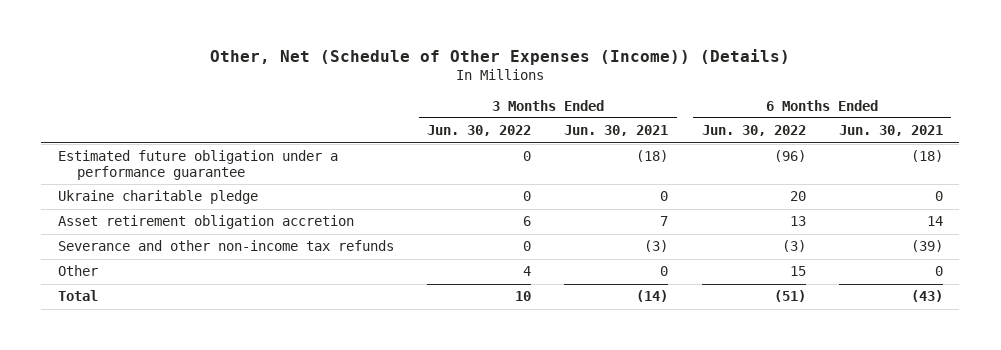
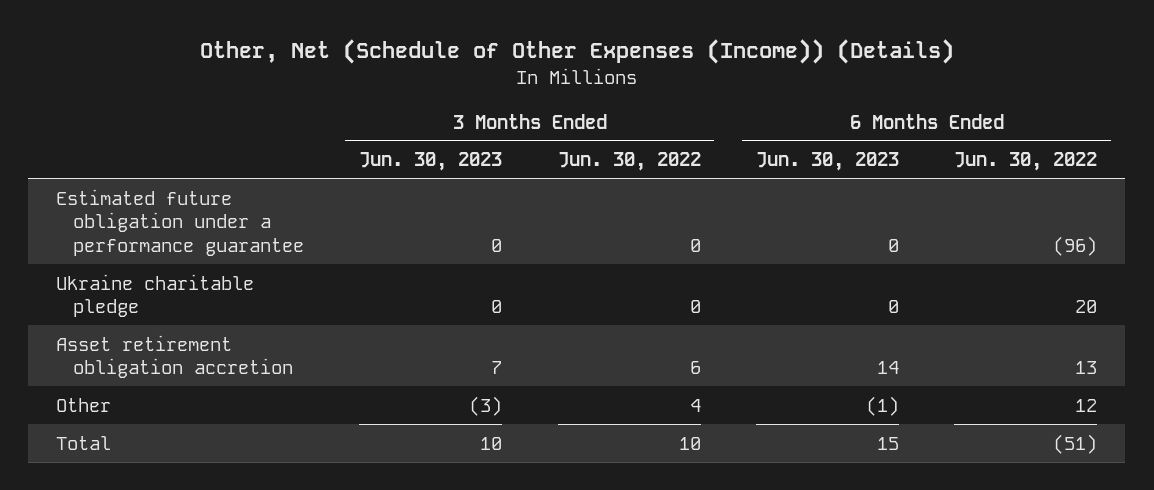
[564,125,669,137] Jun. 30, 2021 -> none
[838,125,943,137] Jun. 30, 2021 -> none
none -> [359,152,503,172] Jun. 30, 2023
none -> [756,152,900,172] Jun. 30, 2023
[57,240,394,252] Severance and other non-income tax refunds -> none
[789,266,806,277] 15 -> [1075,398,1098,412] 12

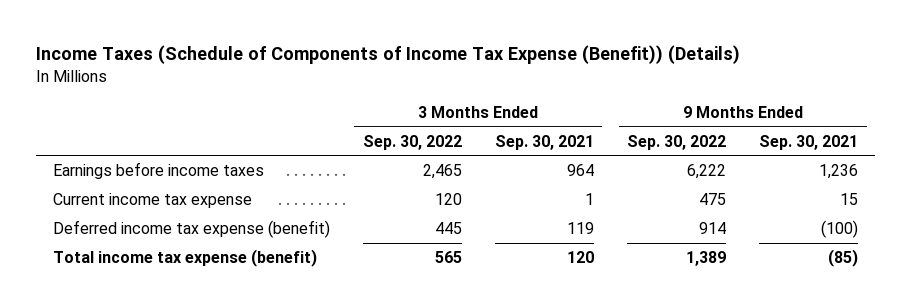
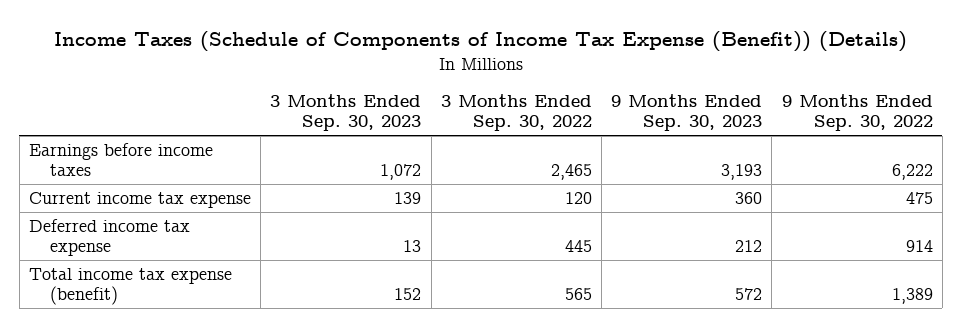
[494,134,594,150] Sep. 30, 2021 -> none
[759,134,859,150] Sep. 30, 2021 -> none
none -> [270,93,422,132] 3 Months Ended Sep. 30, 2023
none -> [611,93,763,132] 9 Months Ended Sep. 30, 2023
[52,220,330,239] Deferred income tax expense (benefit) -> [29,218,191,257] Deferred income tax expense

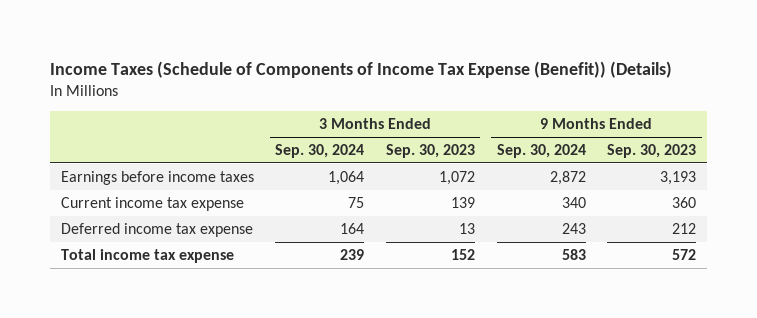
[440,93,592,132] 3 Months Ended Sep. 30, 2022 -> none
[781,93,933,132] 9 Months Ended Sep. 30, 2022 -> none
none -> [275,144,365,159] Sep. 30, 2024
none -> [496,144,586,159] Sep. 30, 2024
[29,267,233,306] Total income tax expense (benefit) -> [60,248,234,263] Total income tax expense

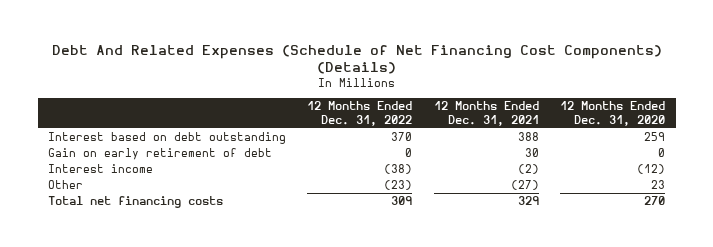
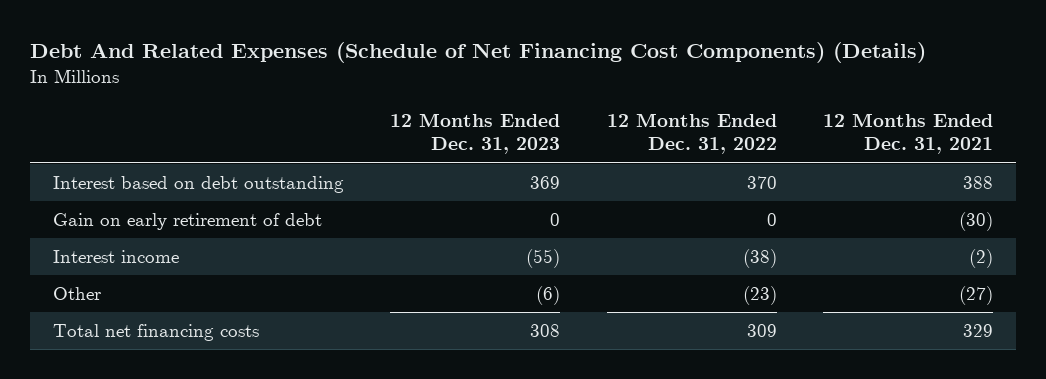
[559,101,665,126] 12 Months Ended Dec. 31, 2020 -> none
none -> [390,112,561,155] 12 Months Ended Dec. 31, 2023
[524,148,539,158] 30 -> [959,211,994,231] (30)

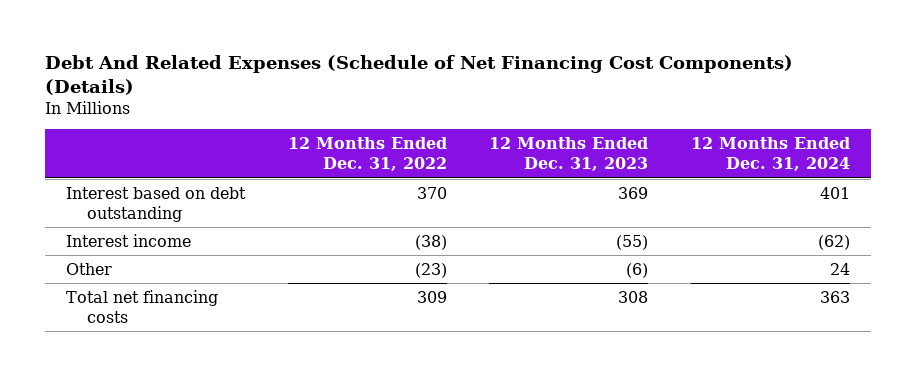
[823,112,994,155] 12 Months Ended Dec. 31, 2021 -> none
none -> [690,137,850,171] 12 Months Ended Dec. 31, 2024
[53,212,323,230] Gain on early retirement of debt -> none

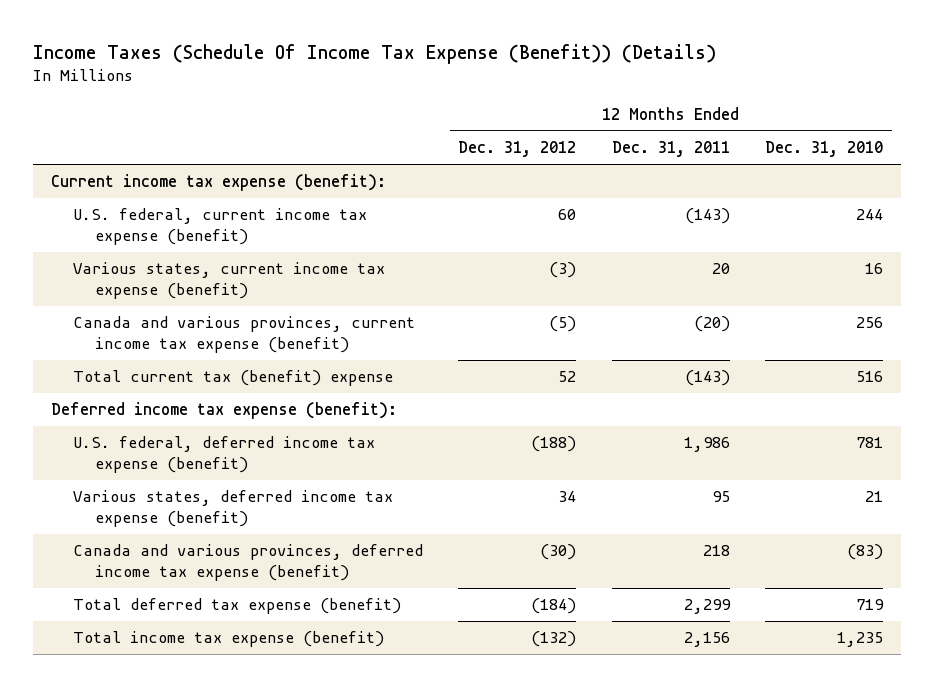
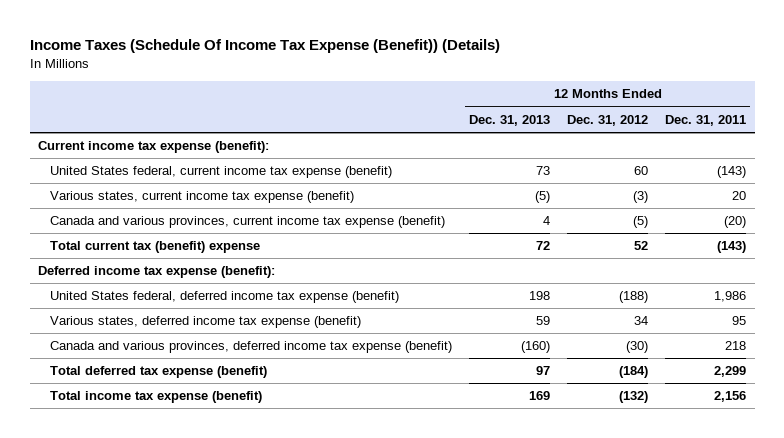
[764,141,883,158] Dec. 31, 2010 -> none
none -> [469,114,551,126] Dec. 31, 2013
[73,208,368,245] U.S. federal, current income tax expense (benefit) -> [50,166,393,179] United States federal, current income tax expense (benefit)
[73,436,376,473] U.S. federal, deferred income tax expense (benefit) -> [50,291,400,304] United States federal, deferred income tax expense (benefit)

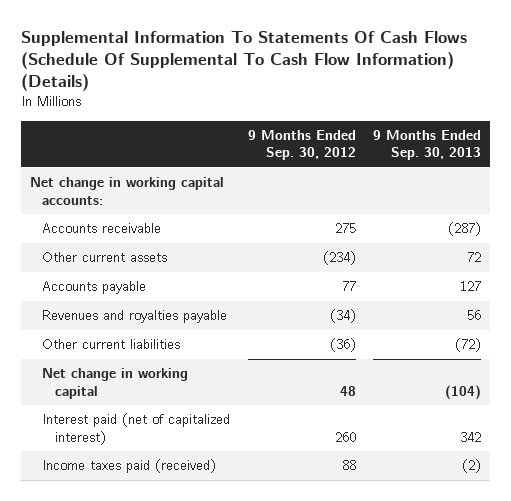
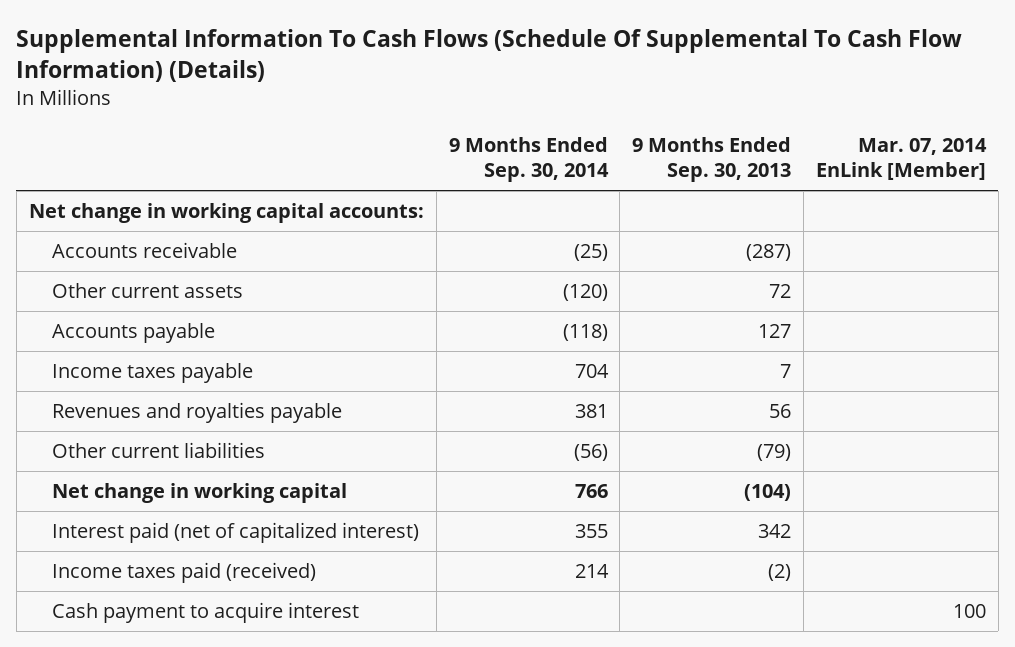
[20,30,467,92] Supplemental Information To Statements Of Cash Flows (Schedule Of Supplemental To Cash Flow Information) (Details) -> [16,29,963,82] Supplemental Information To Cash Flows (Schedule Of Supplemental To Cash Flow Information) (Details)
[247,129,356,161] 9 Months Ended Sep. 30, 2012 -> none
none -> [448,136,609,183] 9 Months Ended Sep. 30, 2014
none -> [816,137,988,181] Mar. 07, 2014 EnLink [Member]
none -> [52,363,254,384] Income taxes payable
[455,338,482,353] (72) -> [757,444,792,462] (79)
none -> [52,602,360,624] Cash payment to acquire interest

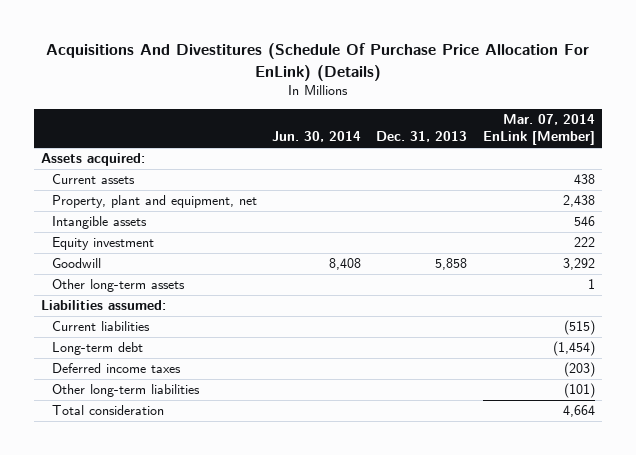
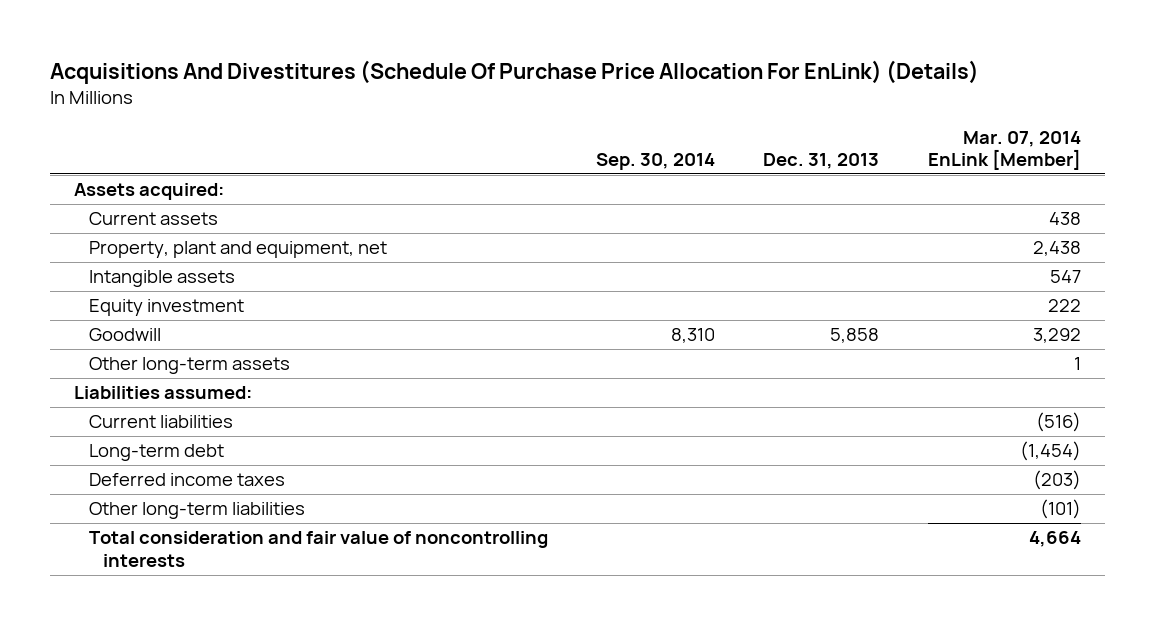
[272,131,362,143] Jun. 30, 2014 -> none
none -> [596,153,716,171] Sep. 30, 2014
[573,216,595,227] 546 -> [1049,270,1081,284] 547
[563,320,595,336] (515) -> [1035,412,1081,433] (516)
[51,405,164,416] Total consideration -> [88,531,548,567] Total consideration and fair value of noncontrolling interests

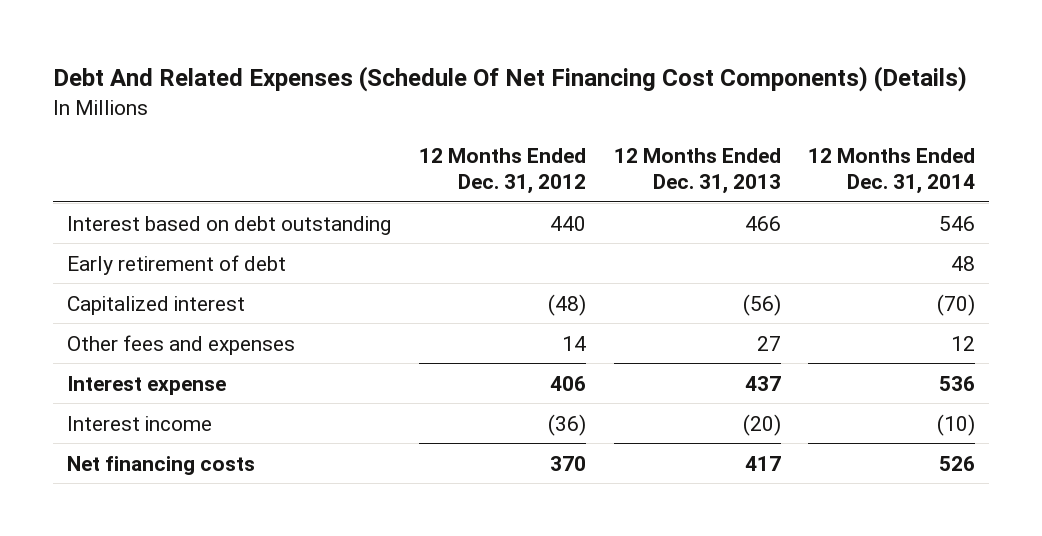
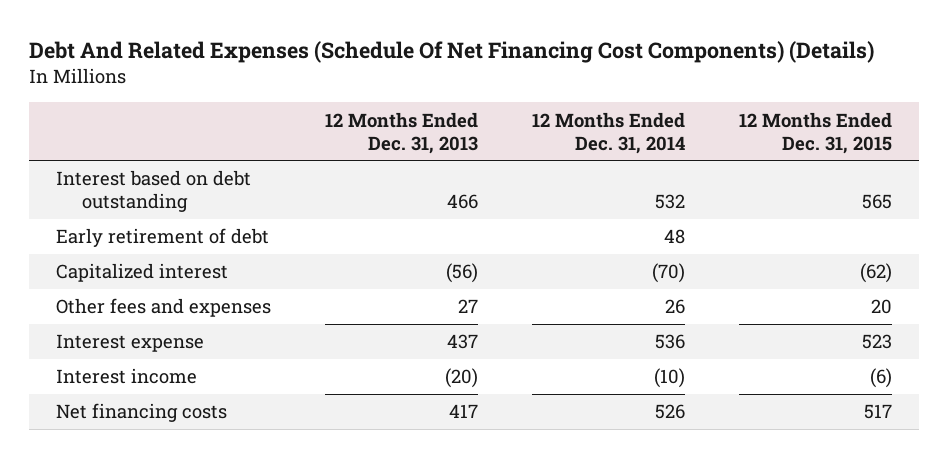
[418,148,586,195] 12 Months Ended Dec. 31, 2012 -> none
none -> [739,111,893,154] 12 Months Ended Dec. 31, 2015
[939,215,976,231] 546 -> [655,194,686,210] 532
[951,335,976,351] 12 -> [665,299,686,315] 26

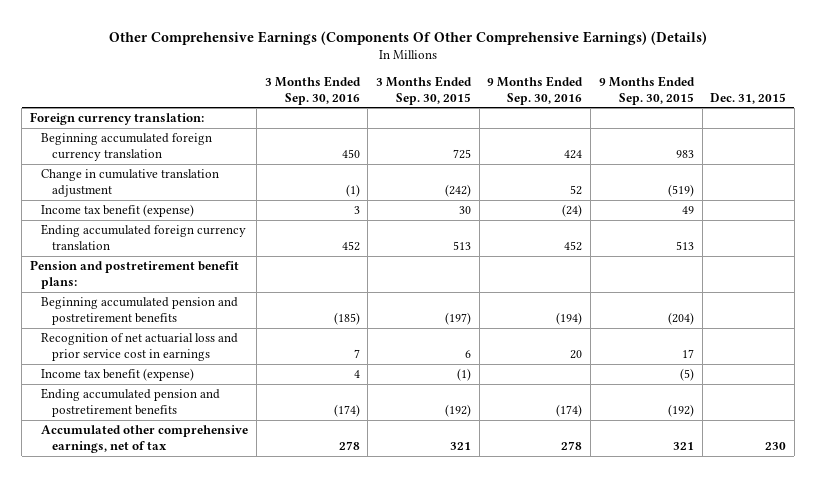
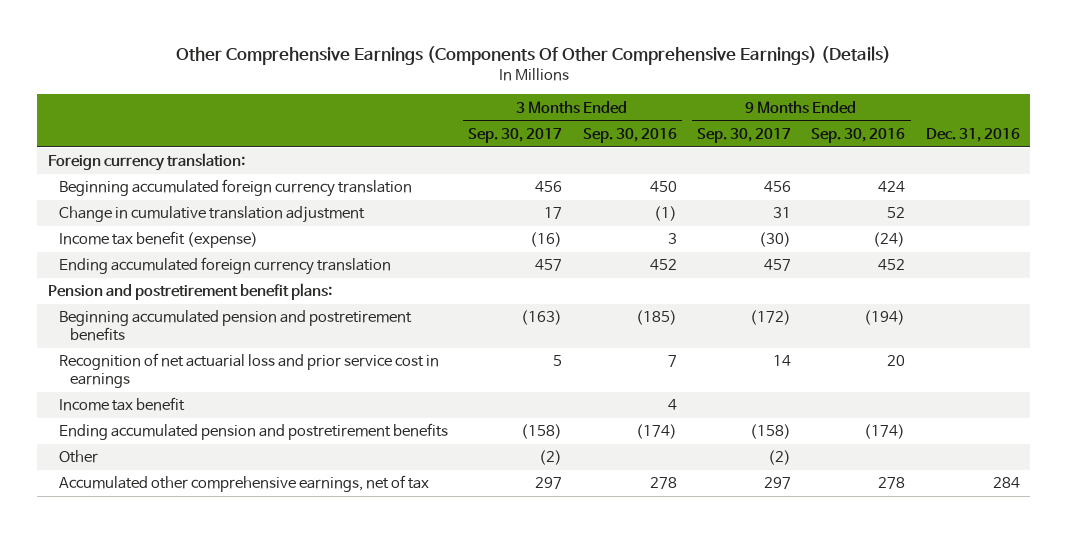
[376,75,473,105] 3 Months Ended Sep. 30, 2015 -> none
[598,75,695,105] 9 Months Ended Sep. 30, 2015 -> none
[710,92,787,104] Dec. 31, 2015 -> none
none -> [468,127,563,143] Sep. 30, 2017
none -> [696,127,791,143] Sep. 30, 2017
none -> [925,127,1020,142] Dec. 31, 2016
[41,367,195,381] Income tax benefit (expense) -> [58,397,185,412] Income tax benefit
none -> [58,450,98,464] Other

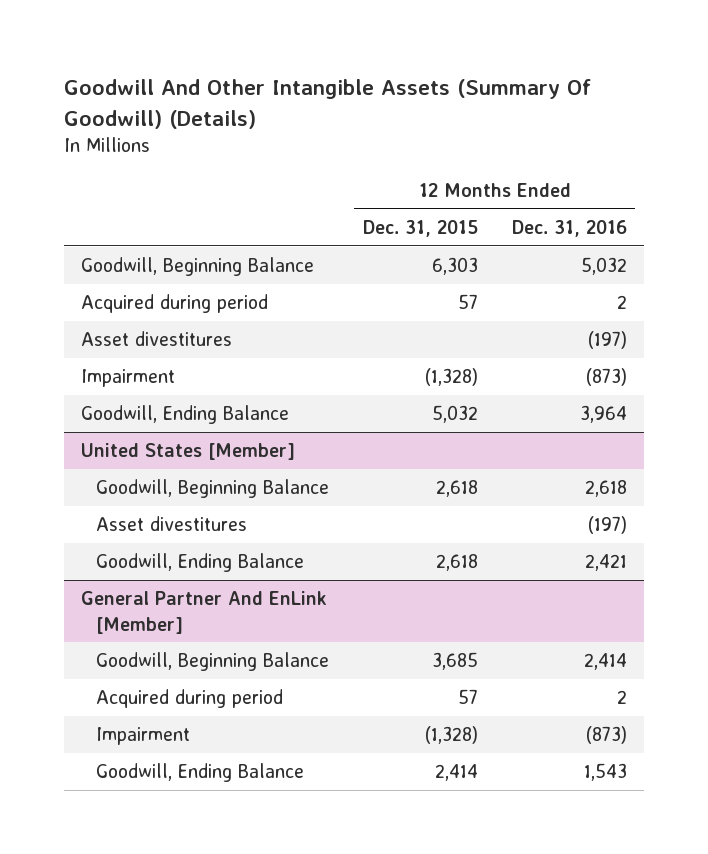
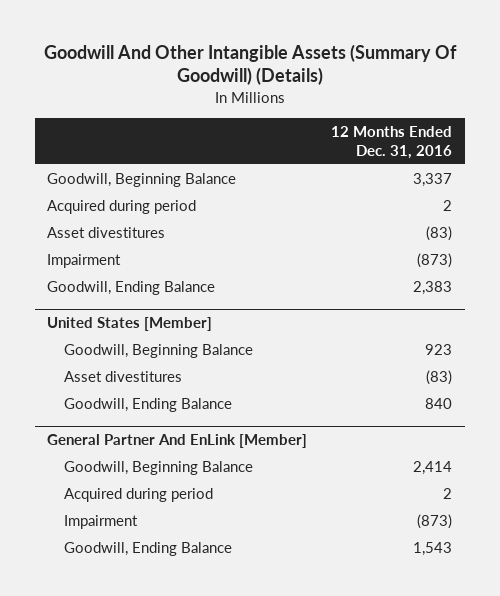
[362,219,478,237] Dec. 31, 2015 -> none
[580,257,627,276] 5,032 -> [413,172,453,187] 3,337
[587,331,627,350] (197) -> [426,225,453,241] (83)
[579,405,627,424] 3,964 -> [413,280,453,295] 2,383
[584,480,627,498] 2,618 -> [425,343,453,355] 923
[587,516,627,535] (197) -> [426,369,453,385] (83)
[584,554,627,572] 2,421 -> [425,397,453,409] 840

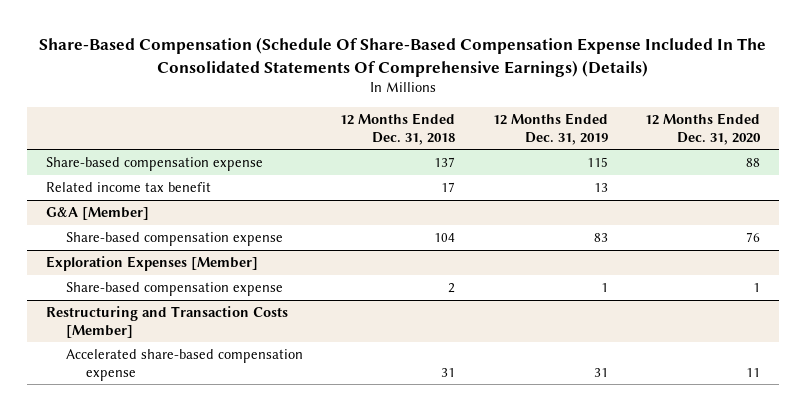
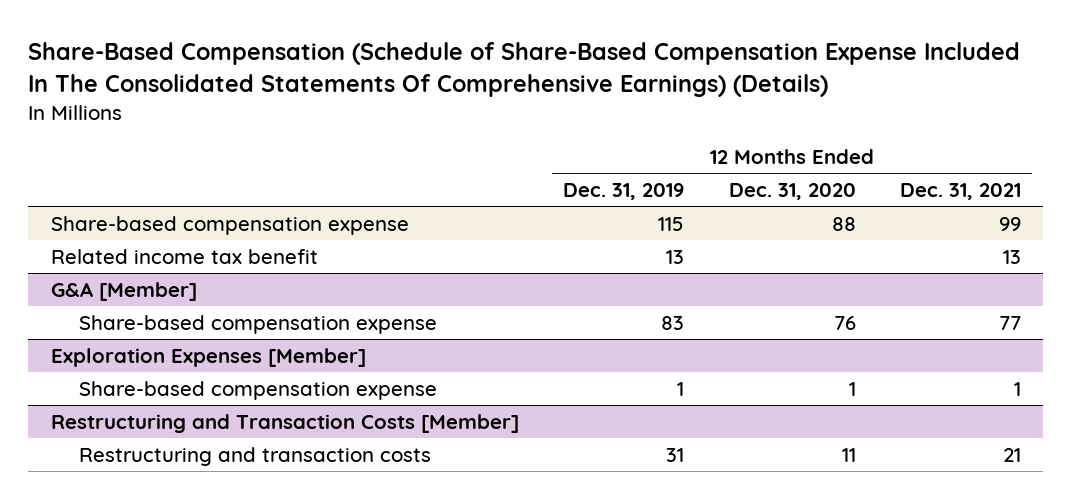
[38,36,766,77] Share-Based Compensation (Schedule Of Share-Based Compensation Expense Included In The Consolidated Statements Of Comprehensive Earnings) (Details) -> [28,42,1021,98] Share-Based Compensation (Schedule of Share-Based Compensation Expense Included In The Consolidated Statements Of Comprehensive Earnings) (Details)
[340,113,456,145] 12 Months Ended Dec. 31, 2018 -> none
none -> [900,183,1022,201] Dec. 31, 2021
[65,349,303,381] Accelerated share-based compensation expense -> [78,446,431,466] Restructuring and transaction costs

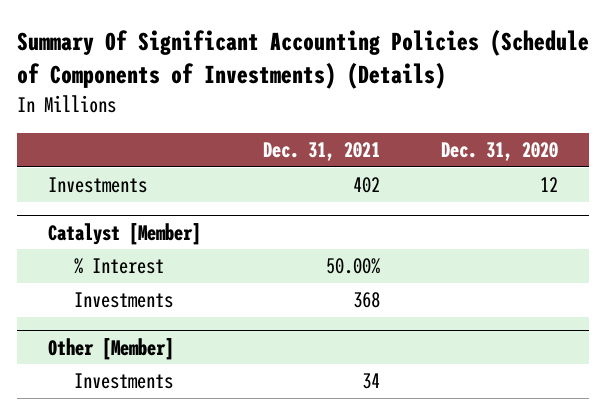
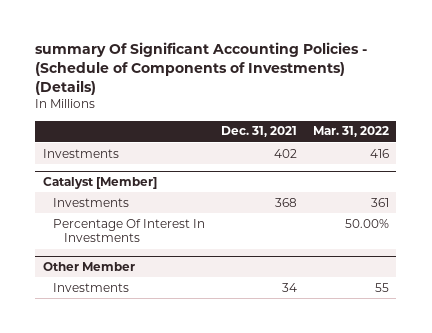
[17,29,590,89] Summary Of Significant Accounting Policies (Schedule of Components of Investments) (Details) -> [35,42,368,95] summary Of Significant Accounting Policies - (Schedule of Components of Investments) (Details)
[441,142,559,162] Dec. 31, 2020 -> none
none -> [312,126,389,138] Mar. 31, 2022
[74,258,165,275] % Interest -> none
none -> [53,218,206,243] Percentage Of Interest In Investments
[47,337,174,360] Other [Member] -> [43,262,136,272] Other Member

